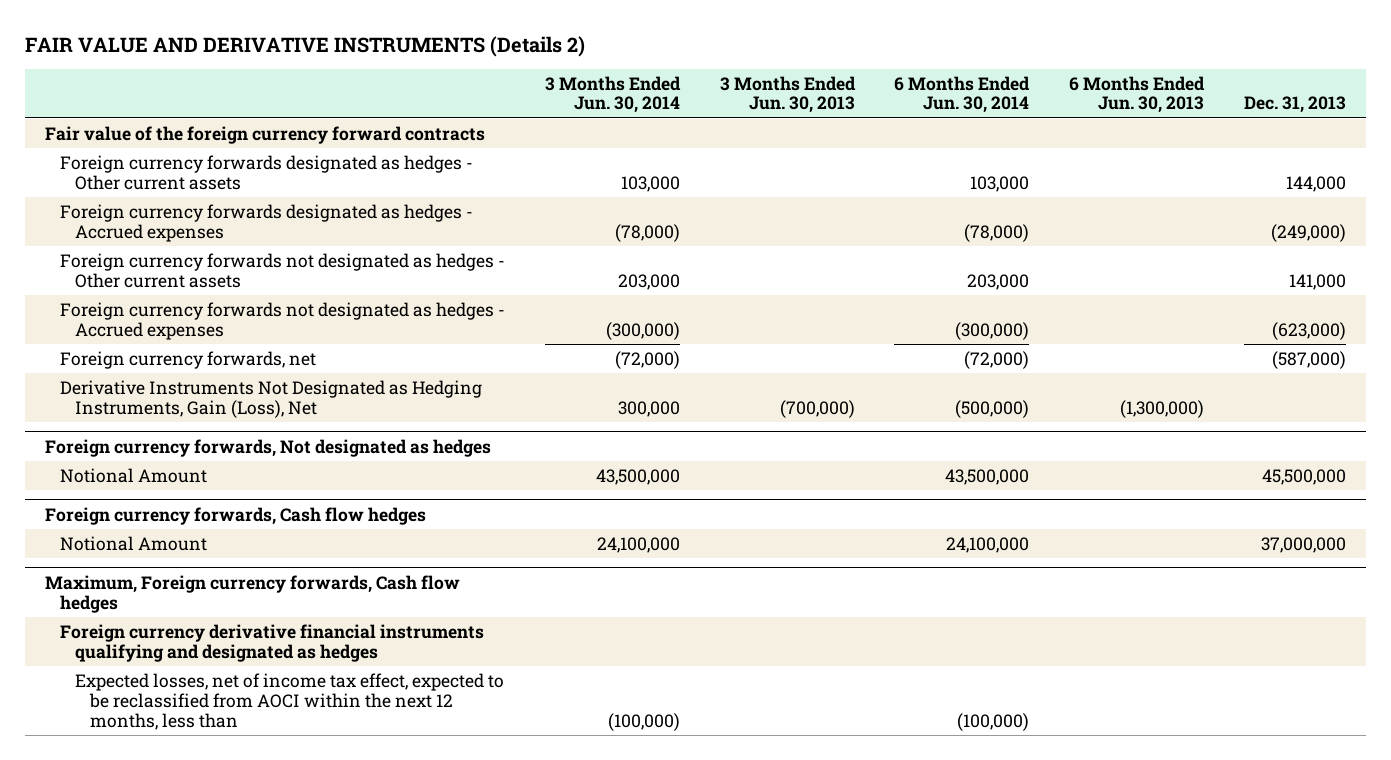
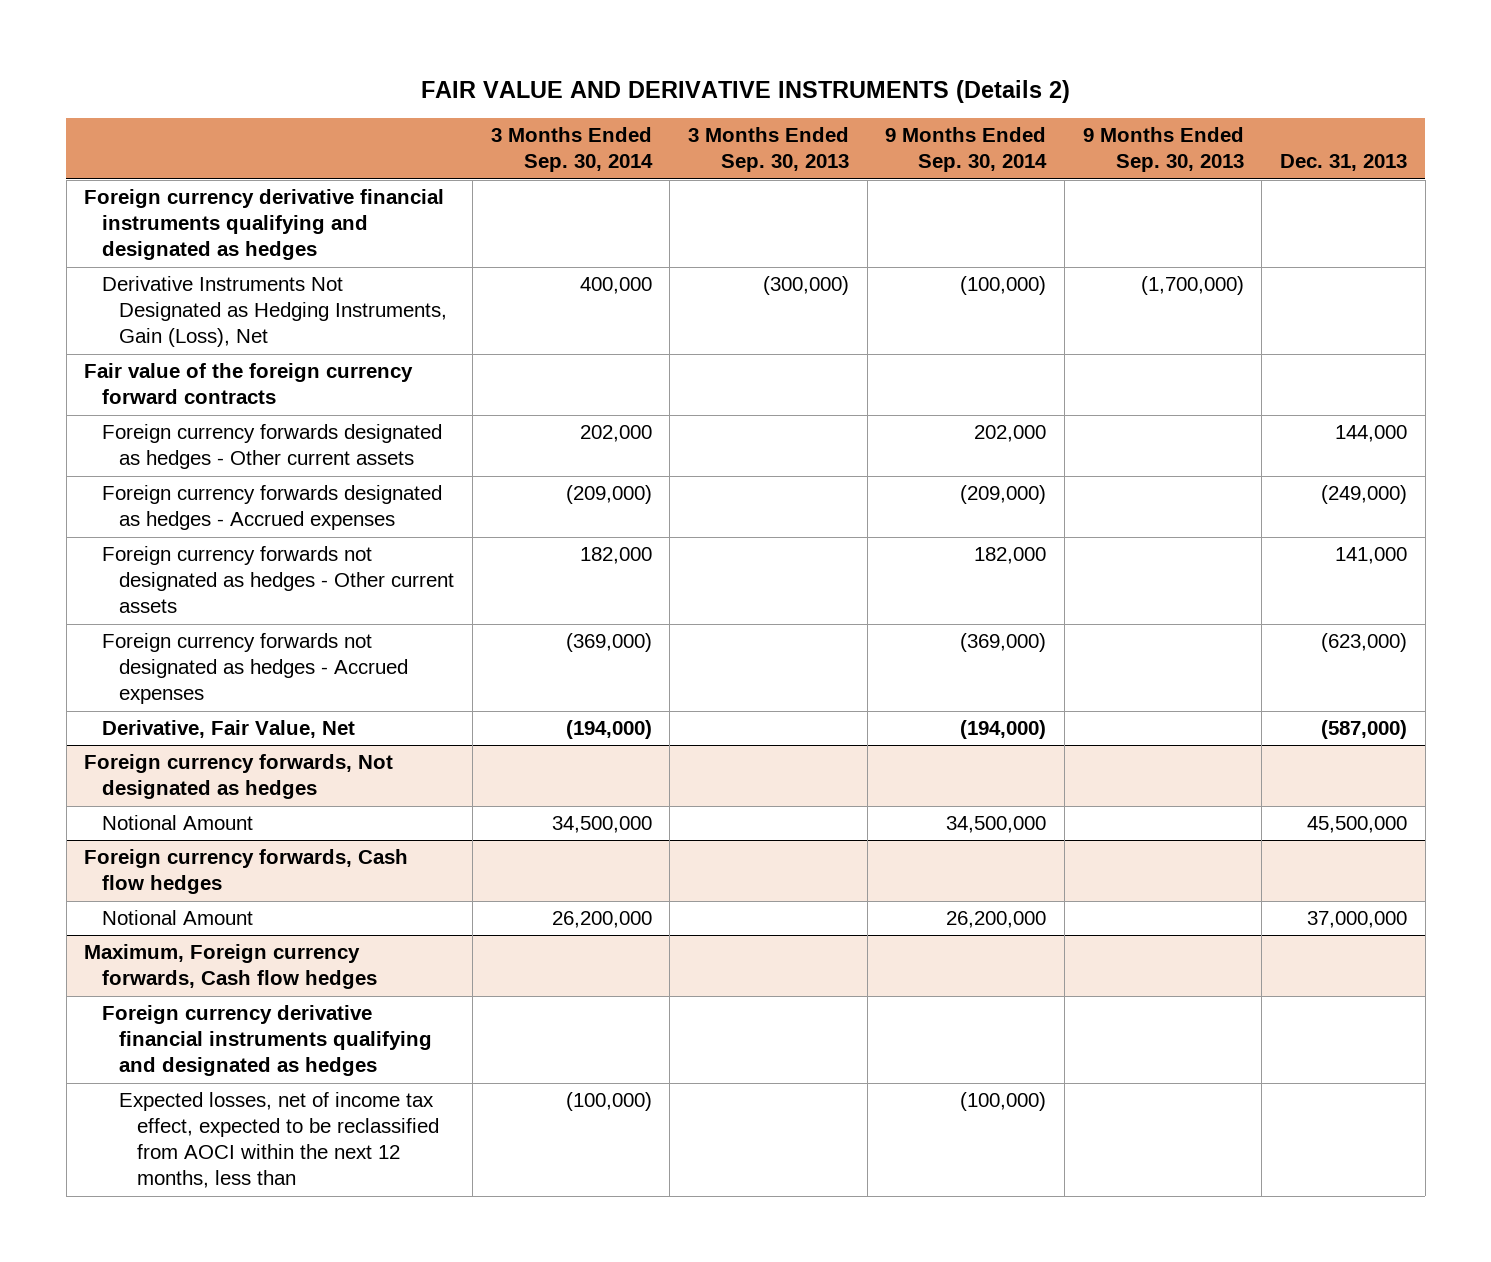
[544,75,681,114] 3 Months Ended Jun. 30, 2014 -> none
[719,75,856,114] 3 Months Ended Jun. 30, 2013 -> none
[894,75,1031,114] 6 Months Ended Jun. 30, 2014 -> none
[1069,75,1206,114] 6 Months Ended Jun. 30, 2013 -> none
none -> [490,127,653,173] 3 Months Ended Sep. 30, 2014
none -> [687,127,849,173] 3 Months Ended Sep. 30, 2013
none -> [885,127,1048,173] 9 Months Ended Sep. 30, 2014
none -> [1082,127,1244,173] 9 Months Ended Sep. 30, 2013
none -> [84,189,445,261] Foreign currency derivative financial instruments qualifying and designated as hedges
[59,379,482,418] Derivative Instruments Not Designated as Hedging Instruments, Gain (Loss), Net -> [101,276,448,348] Derivative Instruments Not Designated as Hedging Instruments, Gain (Loss), Net
[59,350,316,369] Foreign currency forwards, net -> [101,720,355,739] Derivative, Fair Value, Net

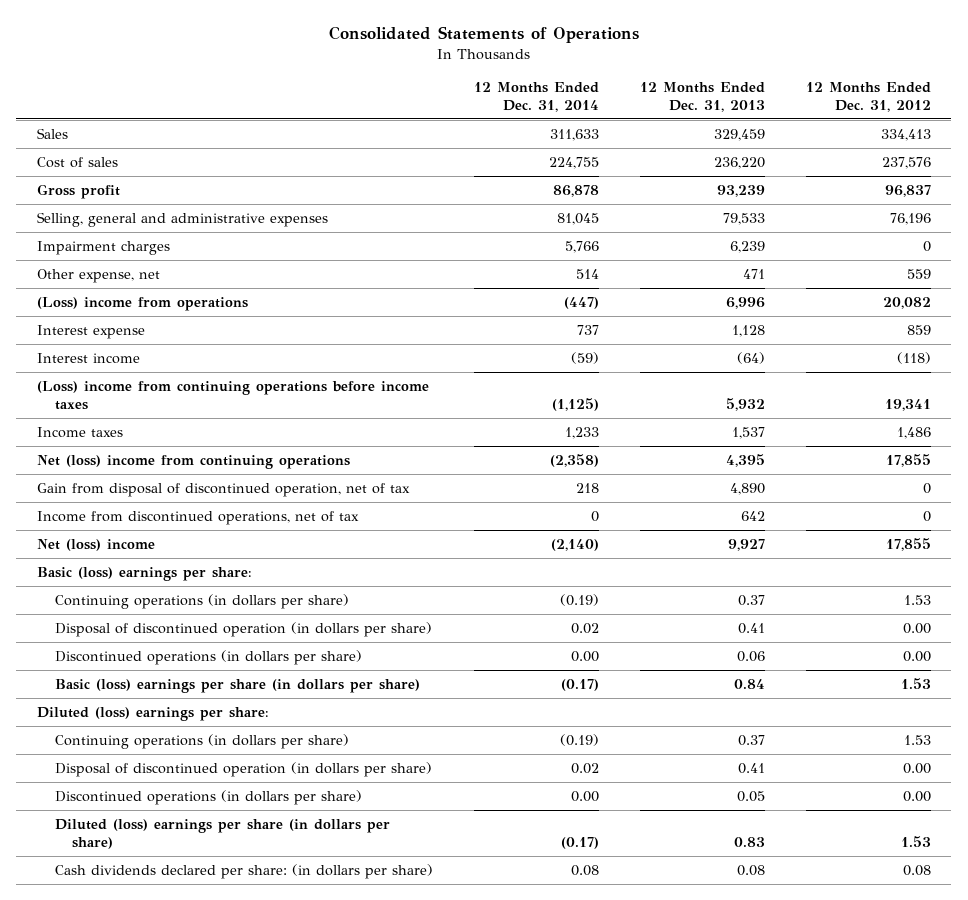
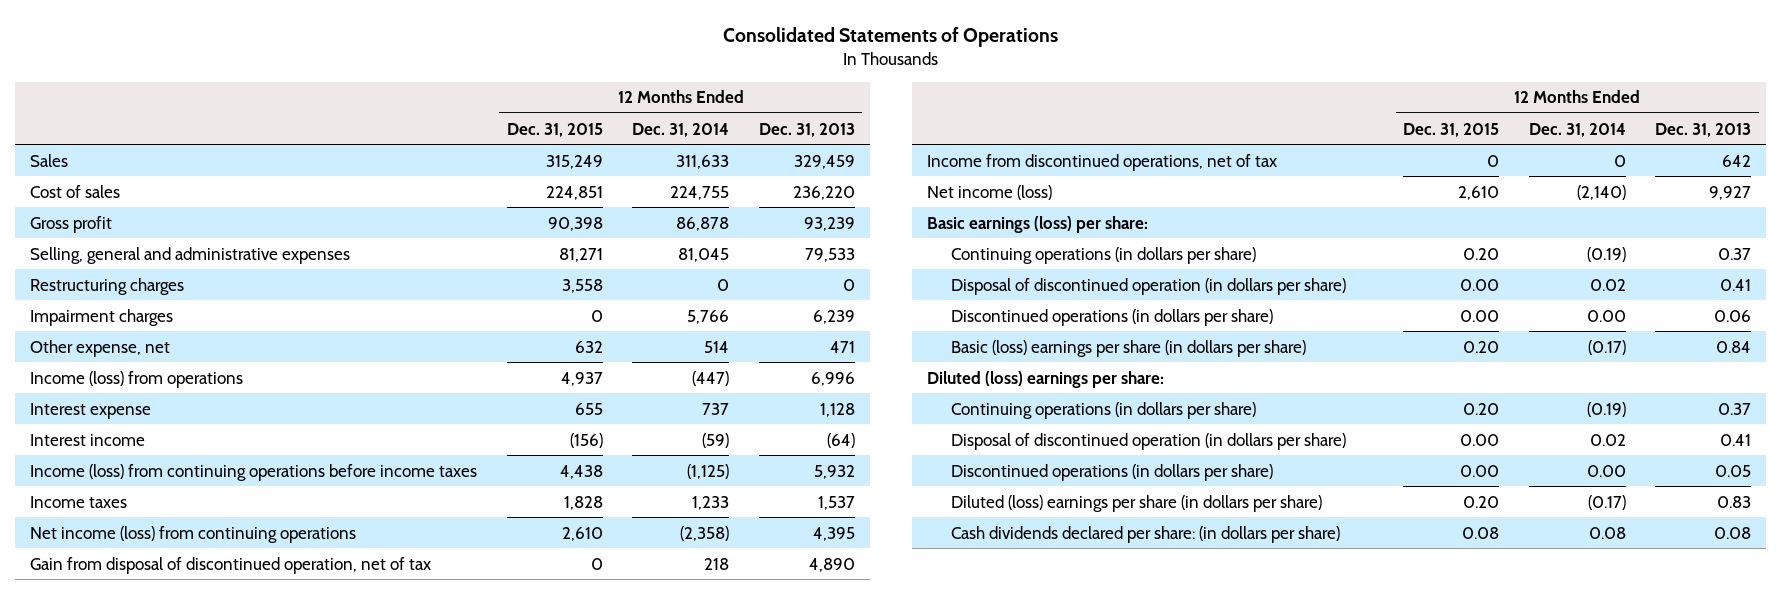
[805,82,931,112] 12 Months Ended Dec. 31, 2012 -> none
none -> [506,122,603,137] Dec. 31, 2015
none -> [30,277,185,295] Restructuring charges
[36,297,248,312] (Loss) income from operations -> [30,370,244,388] Income (loss) from operations
[36,381,429,410] (Loss) income from continuing operations before income taxes -> [30,463,478,481] Income (loss) from continuing operations before income taxes
[36,455,350,470] Net (loss) income from continuing operations -> [30,525,357,543] Net income (loss) from continuing operations
[36,539,155,552] Net (loss) income -> [926,184,1052,200] Net income (loss)
[36,567,252,582] Basic (loss) earnings per share: -> [926,215,1148,233] Basic earnings (loss) per share:

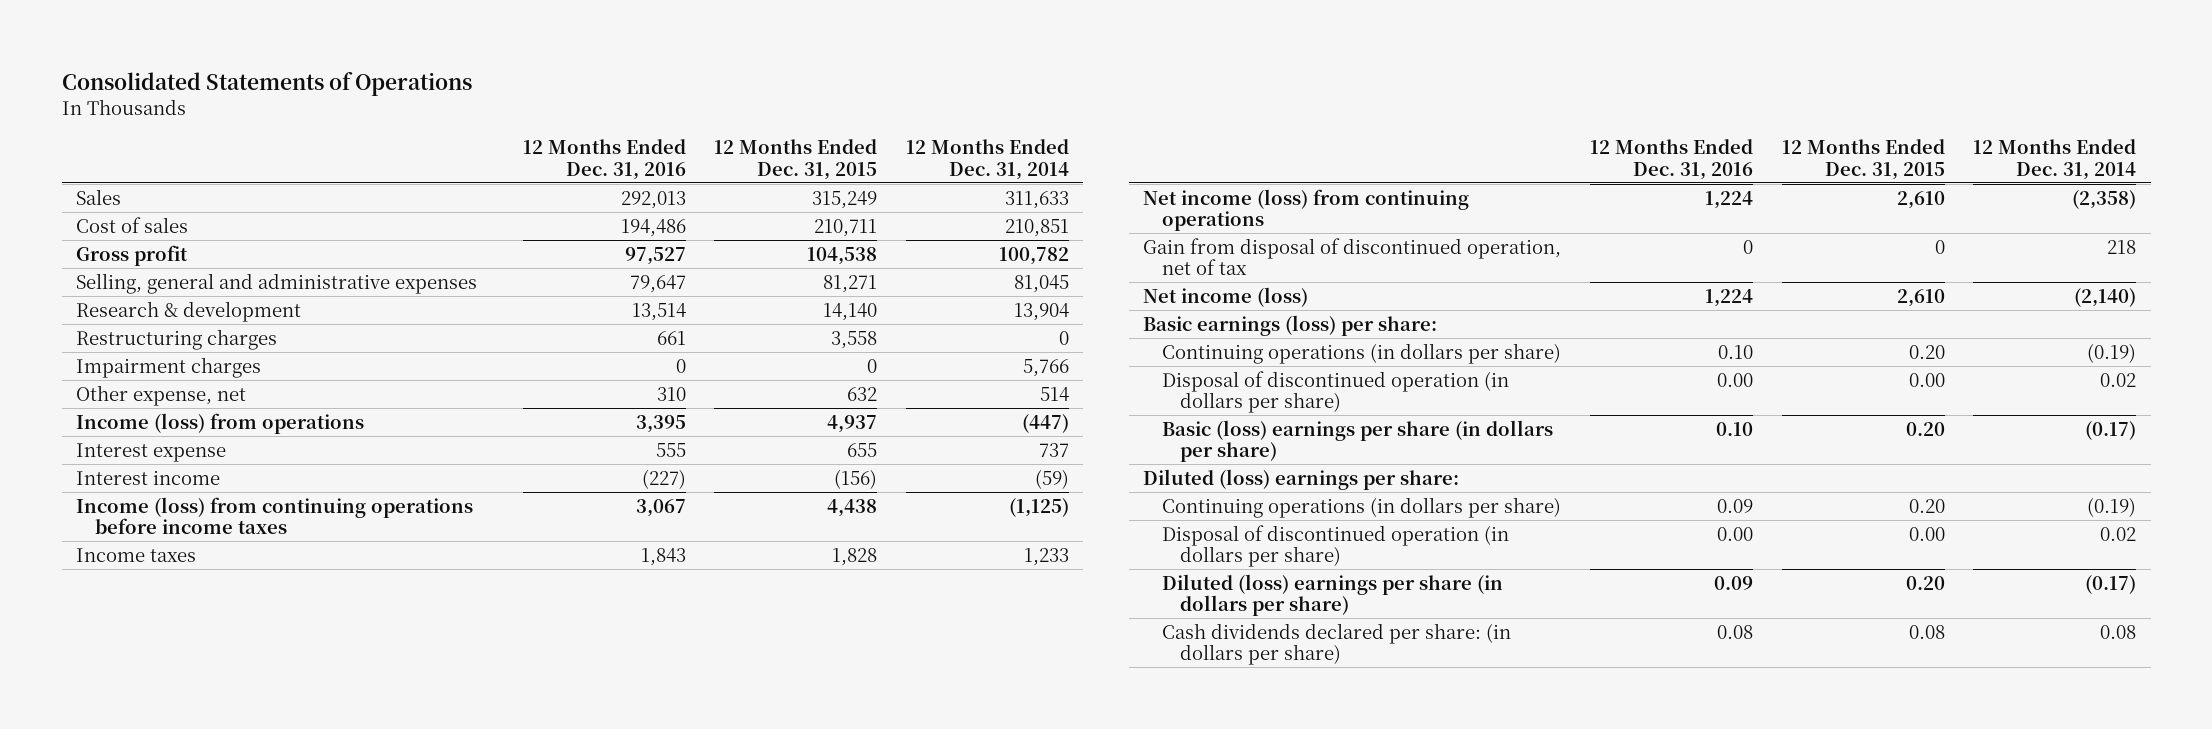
[758,122,855,137] Dec. 31, 2013 -> none
none -> [522,139,686,180] 12 Months Ended Dec. 31, 2016
[545,185,603,200] 224,851 -> [814,218,878,237] 210,711
[670,185,730,200] 224,755 -> [1004,218,1069,237] 210,851
[547,216,603,231] 90,398 -> [807,246,878,265] 104,538
[676,216,730,231] 86,878 -> [998,246,1069,265] 100,782
none -> [76,300,302,322] Research & development
[926,153,1277,171] Income from discontinued operations, net of tax -> none
[951,308,1274,326] Discontinued operations (in dollars per share) -> none
[951,463,1274,481] Discontinued operations (in dollars per share) -> none

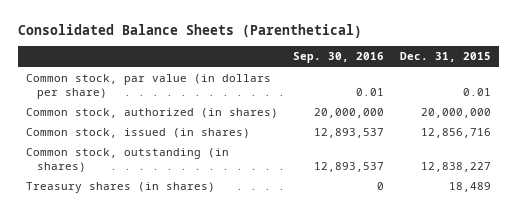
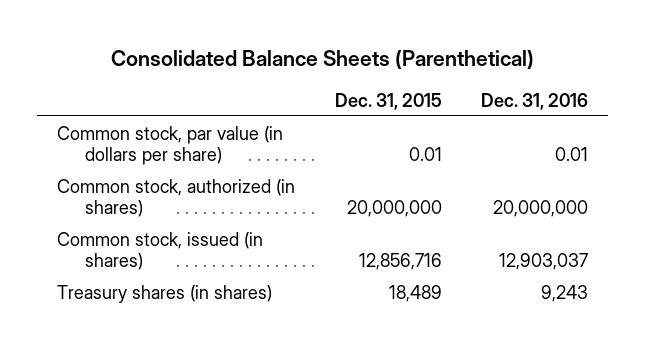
[293,52,385,64] Sep. 30, 2016 -> none
none -> [481,92,589,110] Dec. 31, 2016
[25,148,229,172] Common stock, outstanding (in shares) -> none

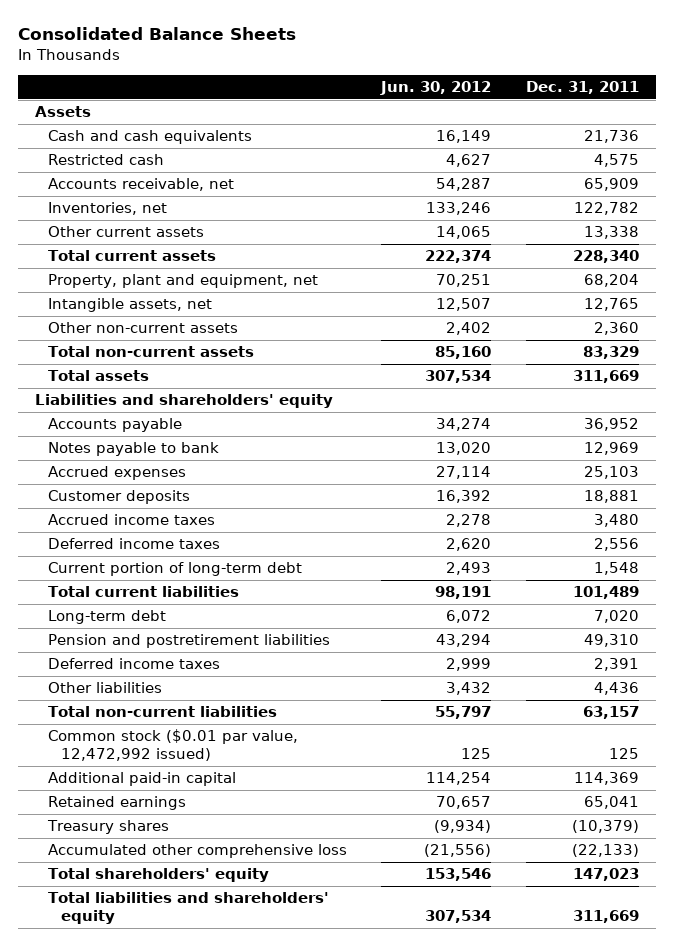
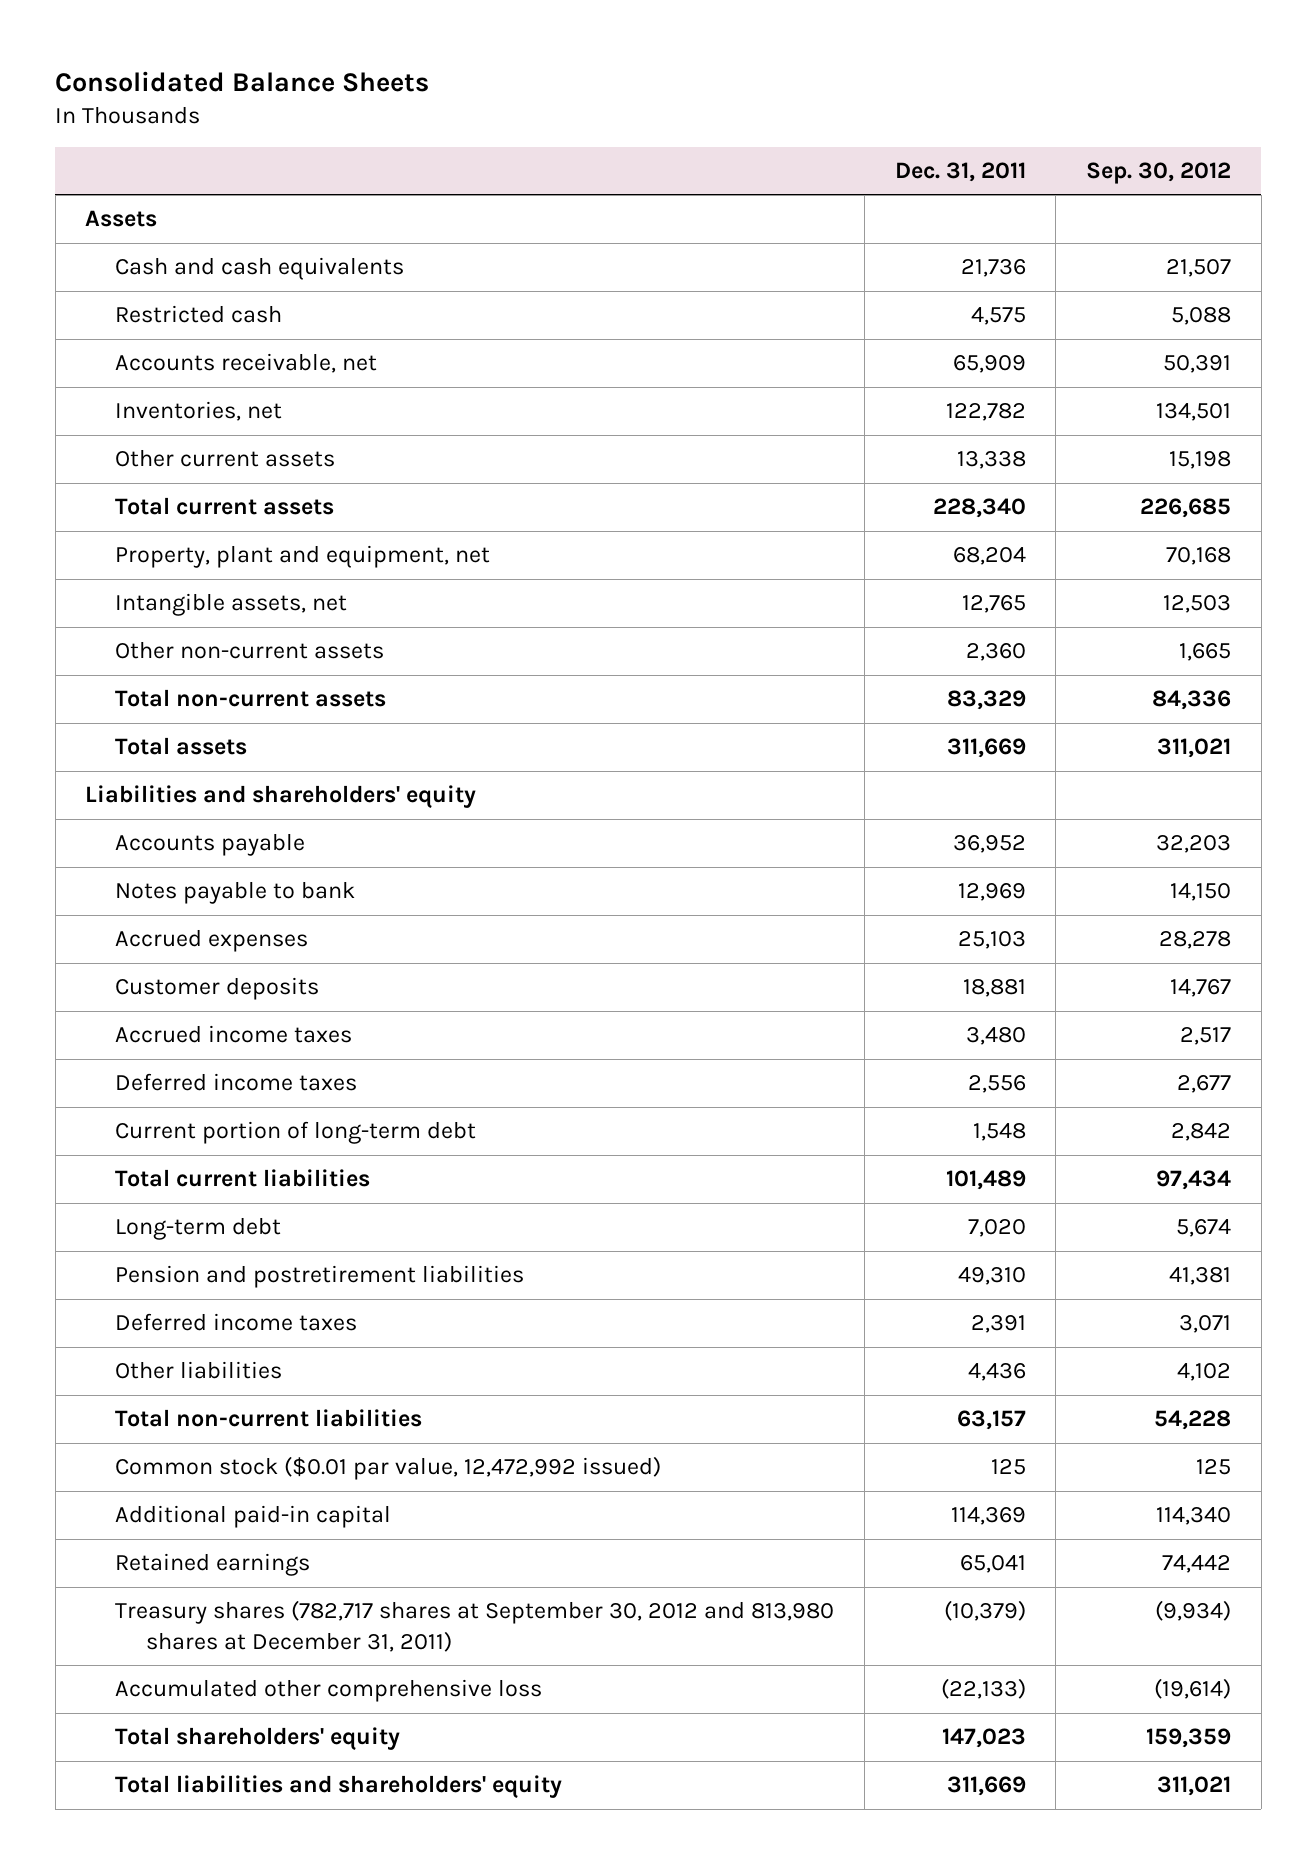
[380,80,492,95] Jun. 30, 2012 -> none
none -> [1085,161,1231,184] Sep. 30, 2012
[47,820,170,835] Treasury shares -> [115,1600,835,1652] Treasury shares (782,717 shares at September 30, 2012 and 813,980 shares at December 31, 2011)

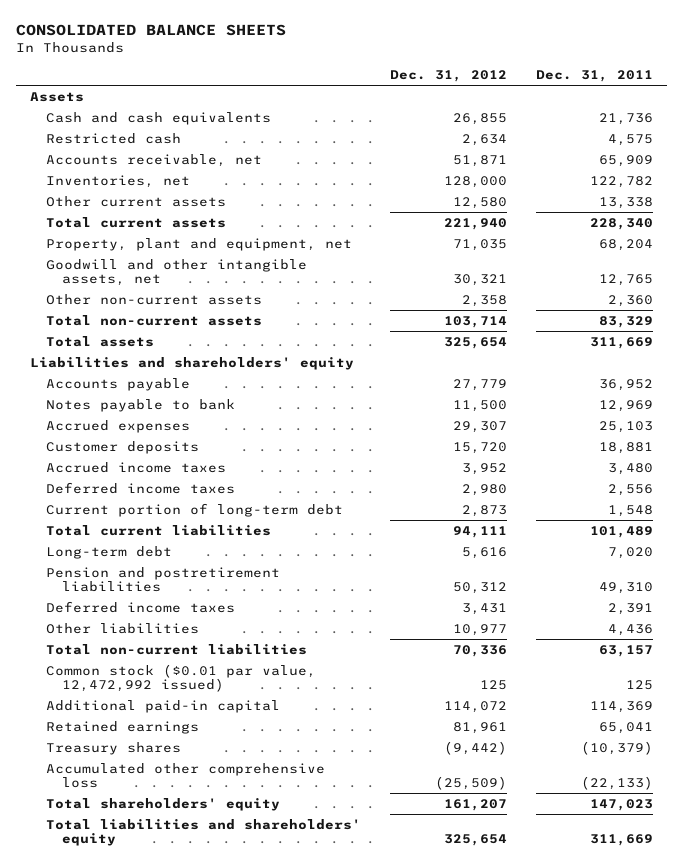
[55,71,430,93] Consolidated Balance Sheets -> [15,23,286,36] CONSOLIDATED BALANCE SHEETS
[1085,161,1231,184] Sep. 30, 2012 -> none
none -> [389,69,507,82] Dec. 31, 2012
[115,593,348,617] Intangible assets, net -> [45,258,307,287] Goodwill and other intangible assets, net
[115,1600,835,1652] Treasury shares (782,717 shares at September 30, 2012 and 813,980 shares at December 31, 2011) -> [45,741,181,755] Treasury shares

